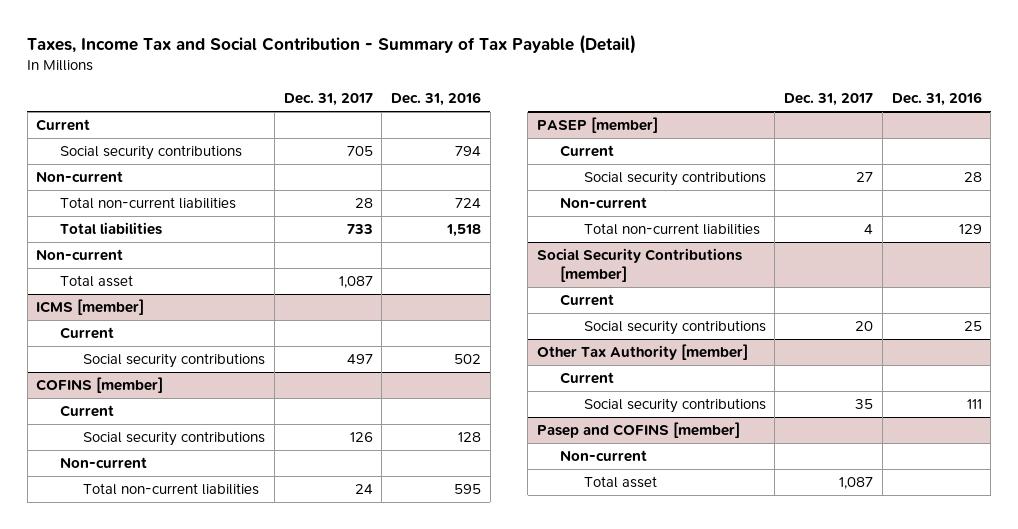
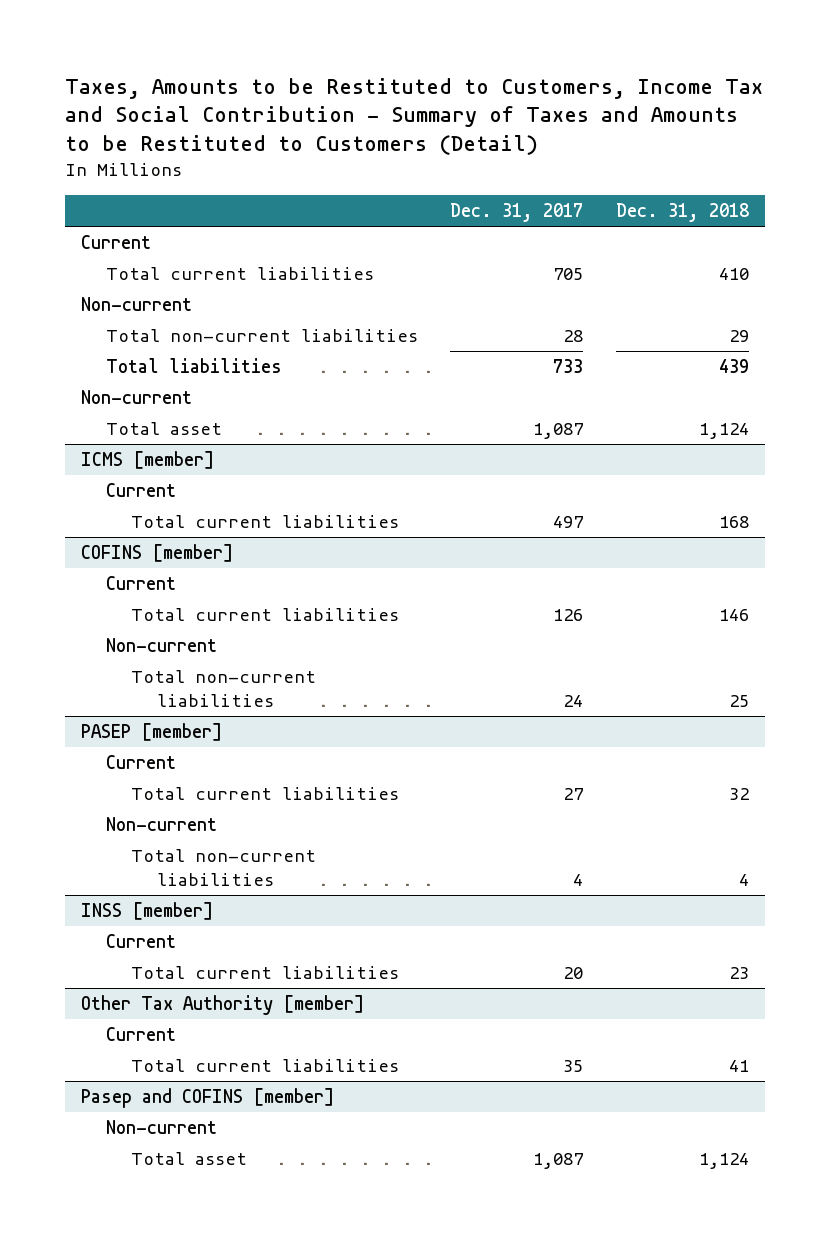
[27,34,637,55] Taxes, Income Tax and Social Contribution - Summary of Tax Payable (Detail) -> [64,77,763,156] Taxes, Amounts to be Restituted to Customers, Income Tax and Social Contribution - Summary of Taxes and Amounts to be Restituted to Customers (Detail)
[391,92,482,107] Dec. 31, 2016 -> none
none -> [615,202,749,222] Dec. 31, 2018
[59,144,242,160] Social security contributions -> [106,267,375,281] Total current liabilities
[83,352,266,368] Social security contributions -> [131,515,400,529] Total current liabilities
[83,430,266,446] Social security contributions -> [131,608,400,622] Total current liabilities
[583,170,766,186] Social security contributions -> [131,787,400,801] Total current liabilities
[536,247,742,282] Social Security Contributions [member] -> none
none -> [80,902,213,921] INSS [member]
[583,319,766,335] Social security contributions -> [131,966,400,980] Total current liabilities
[583,397,766,413] Social security contributions -> [131,1059,400,1073] Total current liabilities

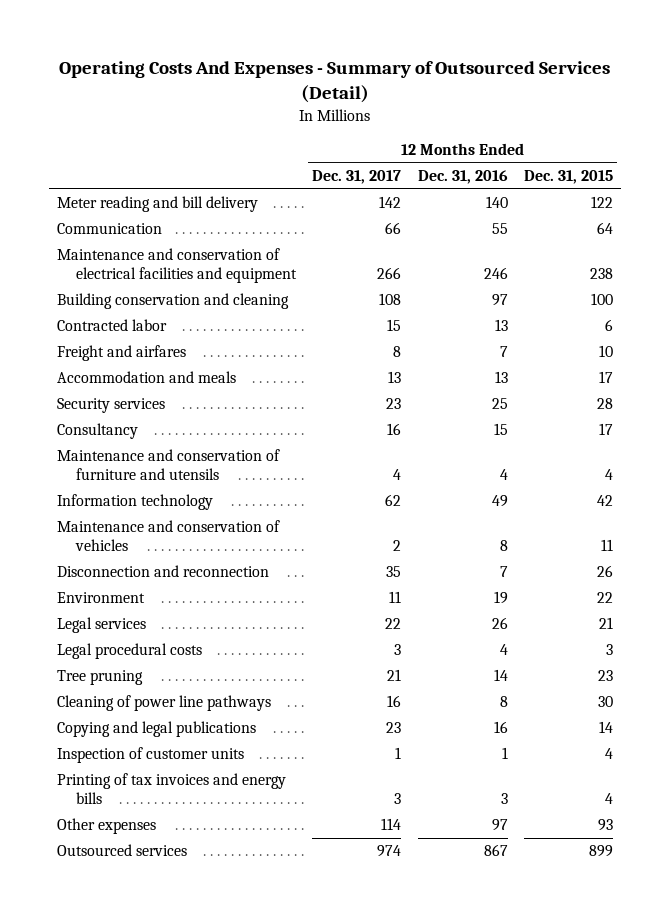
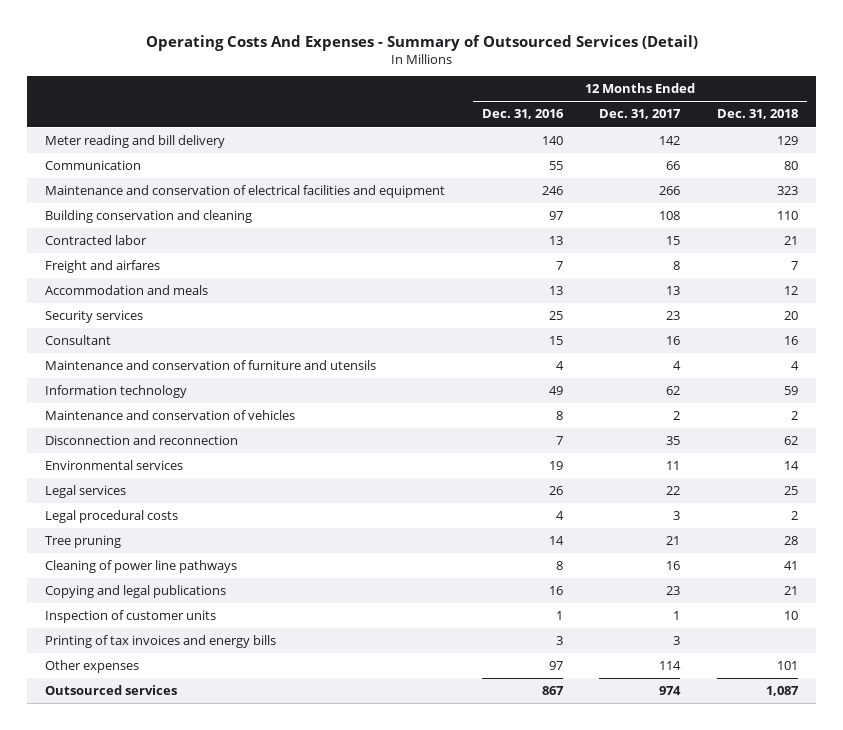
[524,170,614,185] Dec. 31, 2015 -> none
none -> [717,109,799,120] Dec. 31, 2018
[57,423,139,440] Consultancy -> [45,335,112,346] Consultant
[57,592,146,604] Environment -> [45,460,184,471] Environmental services

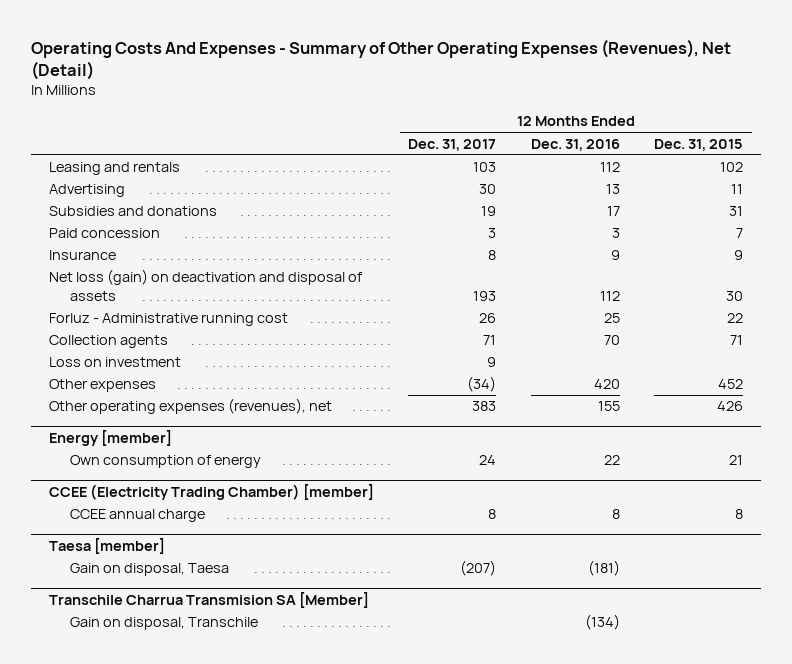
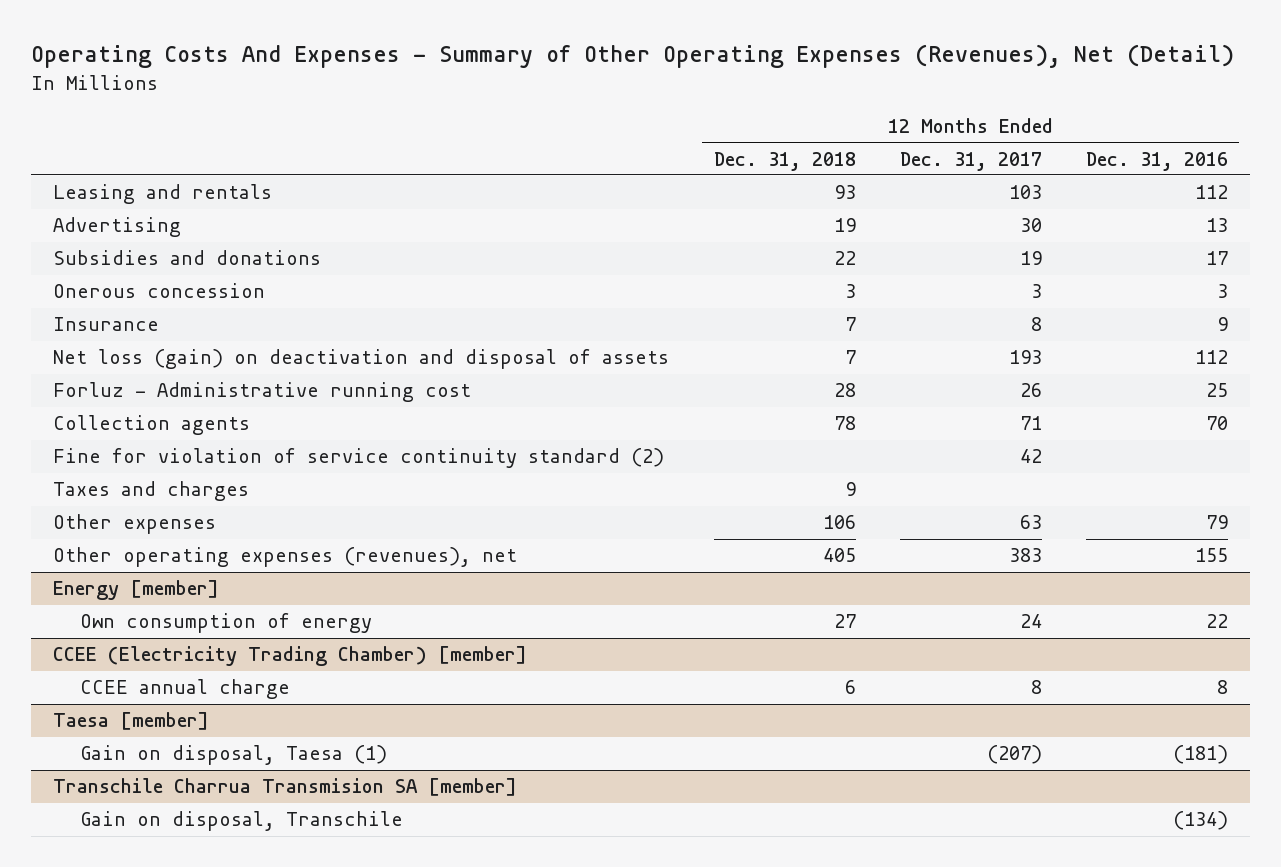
[654,138,744,151] Dec. 31, 2015 -> none
none -> [713,151,856,171] Dec. 31, 2018
[48,228,160,239] Paid concession -> none
none -> [53,283,266,299] Onerous concession
[48,357,181,368] Loss on investment -> none
none -> [53,448,665,469] Fine for violation of service continuity standard (2)
none -> [53,481,250,502] Taxes and charges
[467,376,497,393] (34) -> [1019,515,1042,530] 63
[593,379,620,390] 420 -> [1206,515,1229,530] 79
[70,563,230,577] Gain on disposal, Taesa -> [80,745,388,766] Gain on disposal, Taesa (1)
[48,591,369,608] Transchile Charrua Transmision SA [Member] -> [53,778,518,797] Transchile Charrua Transmision SA [member]

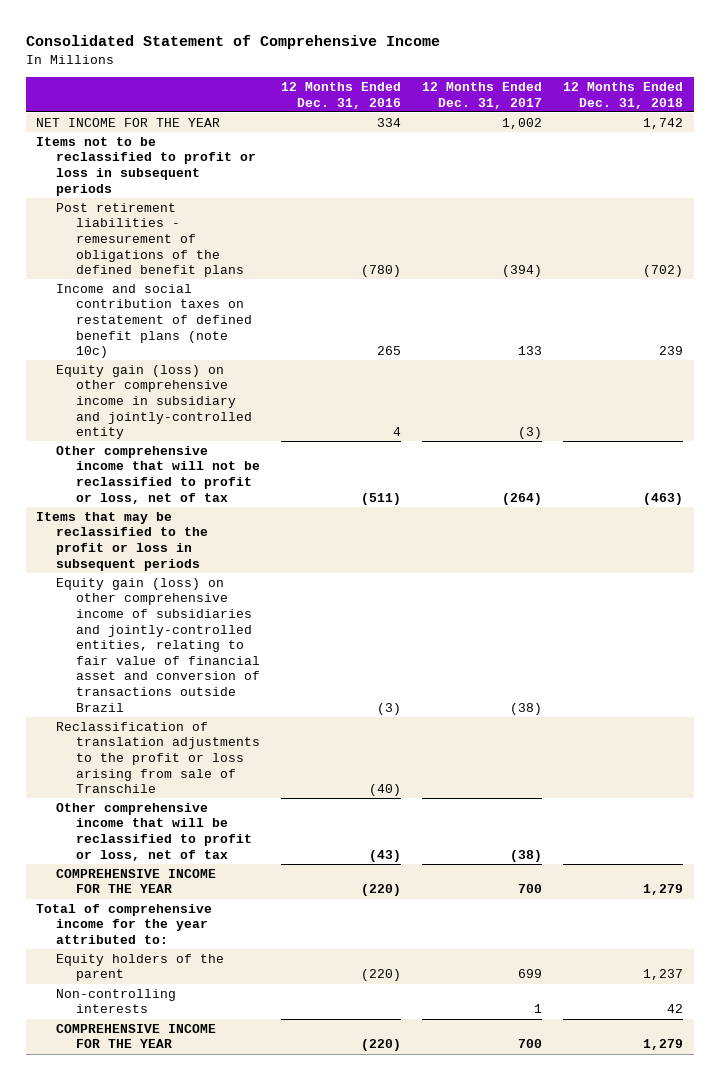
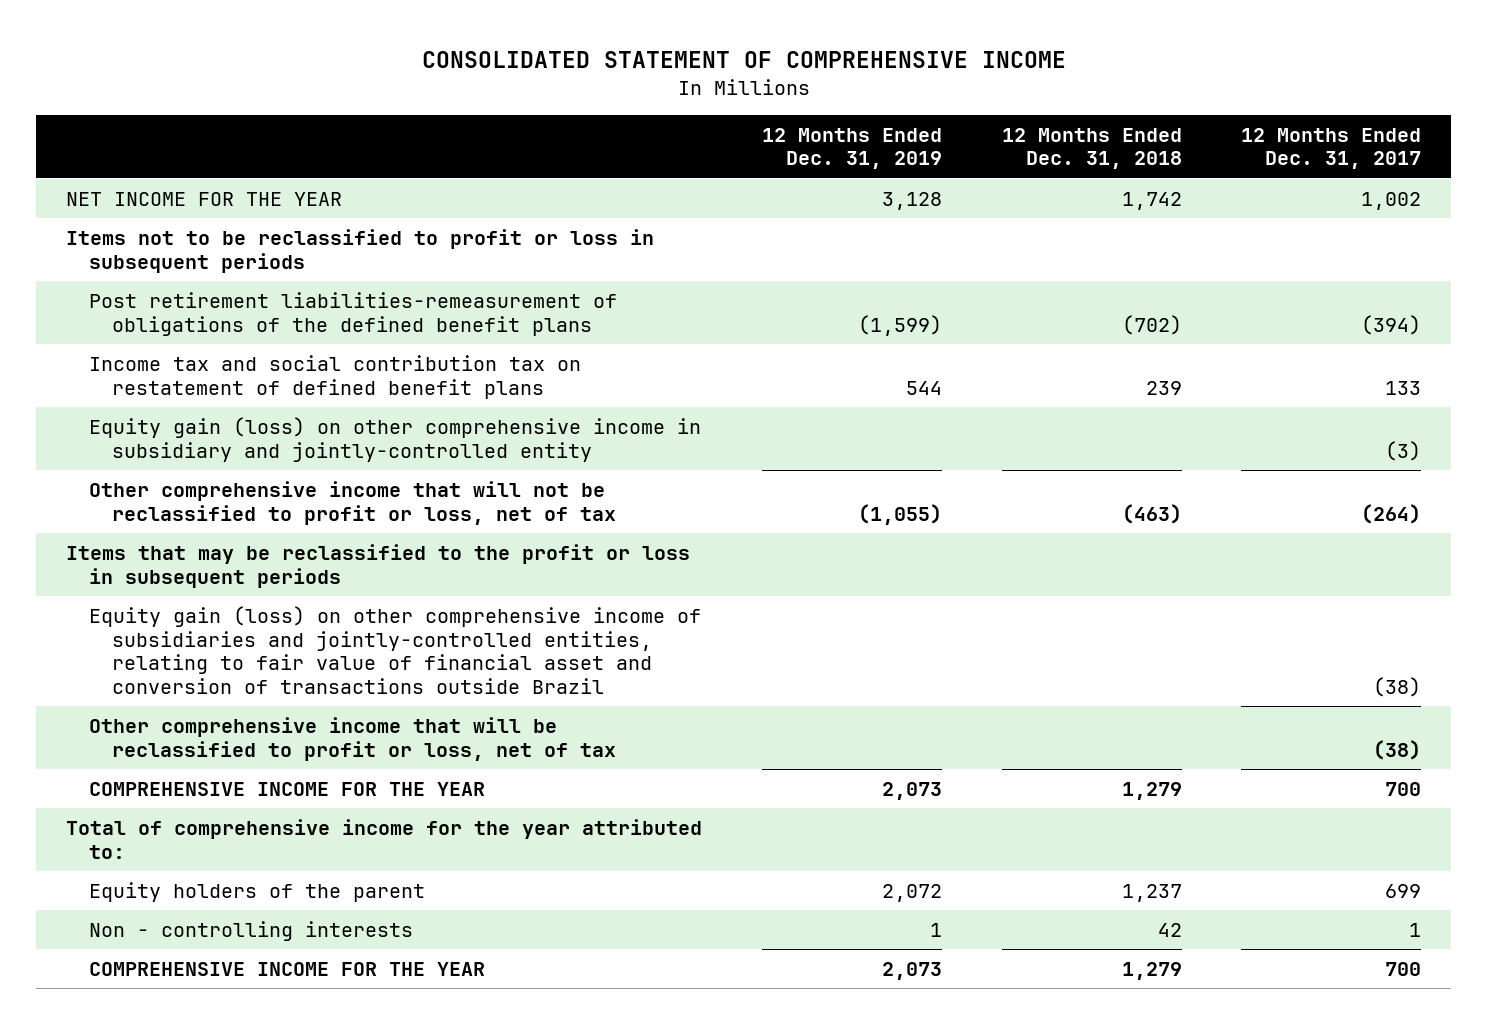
[25,35,440,50] Consolidated Statement of Comprehensive Income -> [421,50,1066,68] CONSOLIDATED STATEMENT OF COMPREHENSIVE INCOME
[280,82,401,109] 12 Months Ended Dec. 31, 2016 -> none
none -> [761,127,942,170] 12 Months Ended Dec. 31, 2019
[56,202,244,278] Post retirement liabilities - remesurement of obligations of the defined benefit plans -> [89,291,618,336] Post retirement liabilities-remeasurement of obligations of the defined benefit plans
[56,283,252,359] Income and social contribution taxes on restatement of defined benefit plans (note 10c) -> [89,354,582,399] Income tax and social contribution tax on restatement of defined benefit plans
[56,721,260,794] Reclassification of translation adjustments to the profit or loss arising from sale of Transchile -> none
[56,988,177,1014] Non-controlling interests -> [89,920,414,941] Non - controlling interests

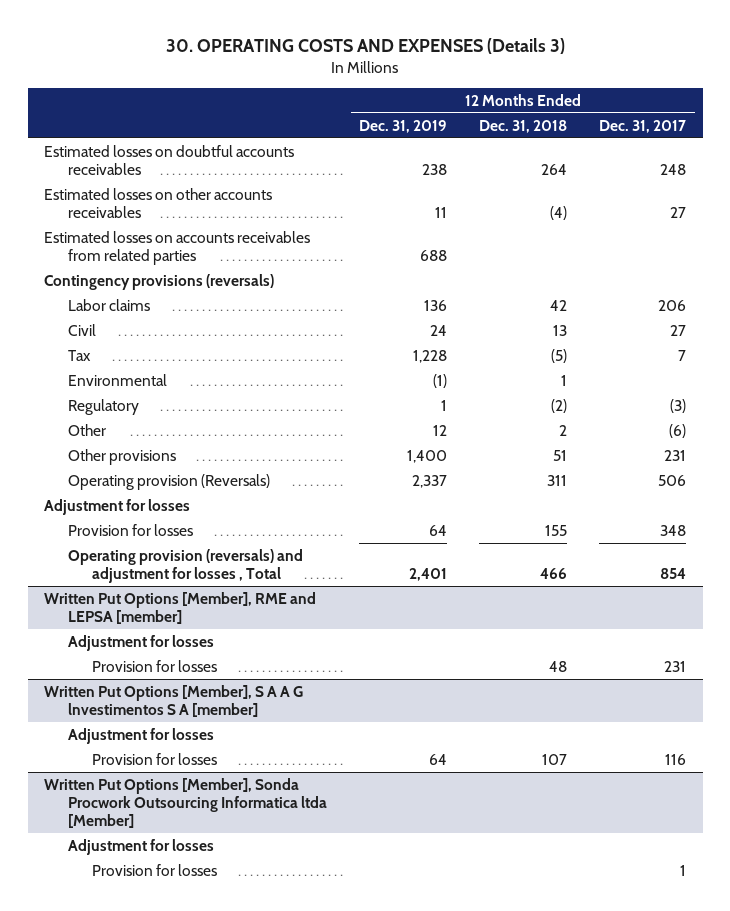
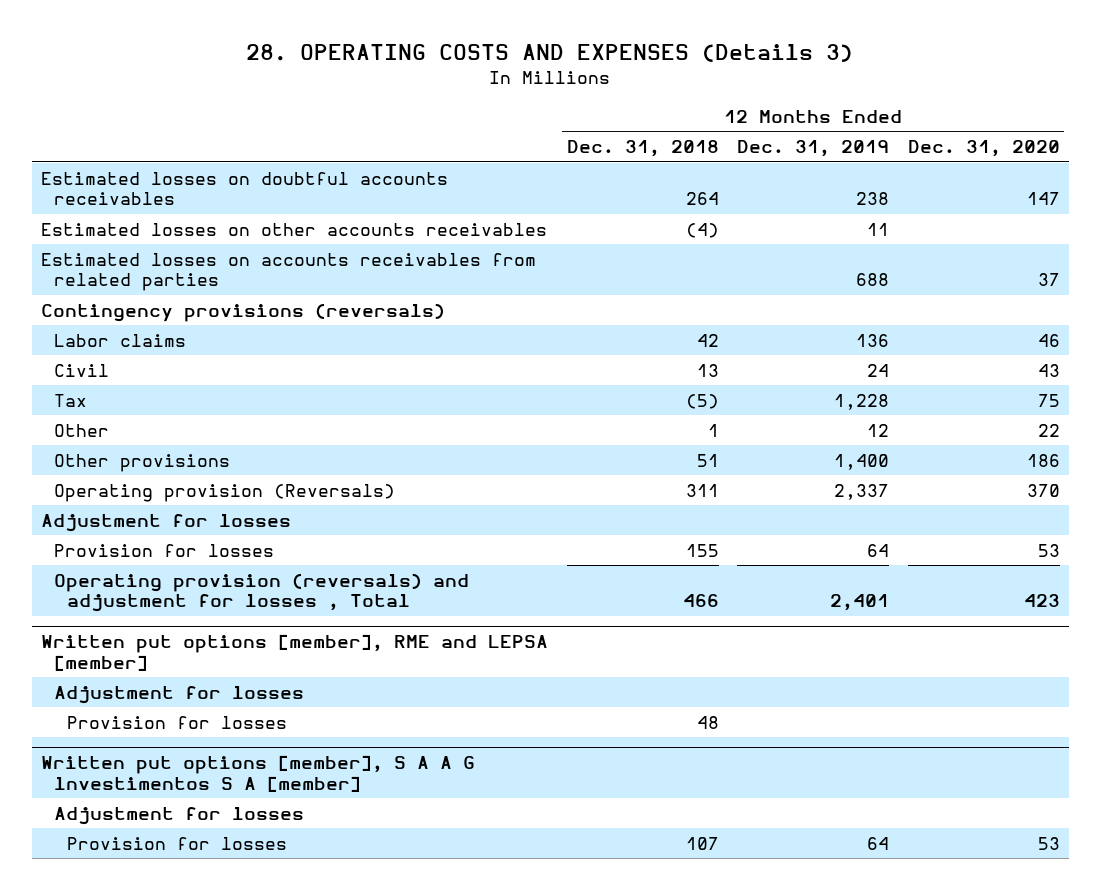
[166,37,566,54] 30. OPERATING COSTS AND EXPENSES (Details 3) -> [246,43,854,62] 28. OPERATING COSTS AND EXPENSES (Details 3)
[599,119,687,133] Dec. 31, 2017 -> none
none -> [907,140,1060,158] Dec. 31, 2020
[67,373,167,386] Environmental -> none
[67,398,139,415] Regulatory -> none
[559,424,568,436] 2 -> [707,423,719,437] 1
[43,591,316,625] Written Put Options [Member], RME and LEPSA [member] -> [41,634,549,671] Written put options [member], RME and LEPSA [member]
[43,684,303,718] Written Put Options [Member], S A A G lnvestimentos S A [member] -> [41,755,476,792] Written put options [member], S A A G lnvestimentos S A [member]
[43,777,327,829] Written Put Options [Member], Sonda Procwork Outsourcing Informatica ltda [Member] -> none
[67,838,214,855] Adjustment for losses -> none
[91,863,217,876] Provision for losses -> none

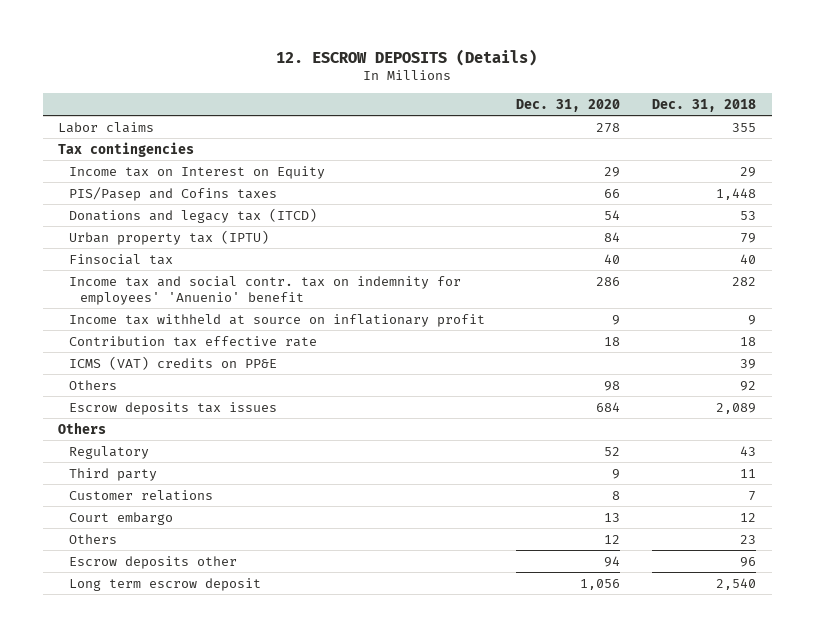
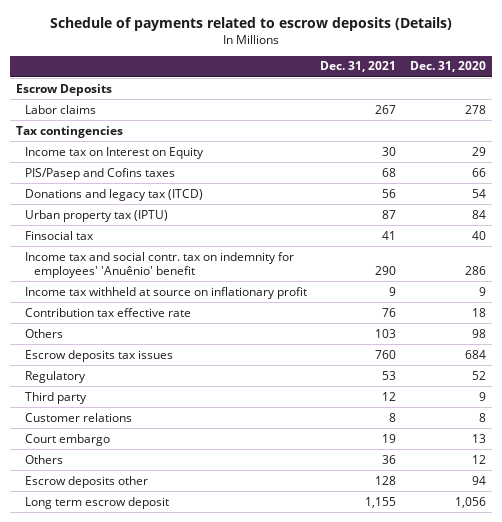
[276,48,538,66] 12. ESCROW DEPOSITS (Details) -> [49,16,452,31] Schedule of payments related to escrow deposits (Details)
[651,98,756,112] Dec. 31, 2018 -> none
none -> [320,61,397,73] Dec. 31, 2021
none -> [16,83,113,96] Escrow Deposits
[69,275,462,305] Income tax and social contr. tax on indemnity for employees' 'Anuenio' benefit -> [25,251,295,278] Income tax and social contr. tax on indemnity for employees' 'Anuênio' benefit
[69,355,278,370] ICMS (VAT) credits on PP&E -> none
[58,421,107,434] Others -> none

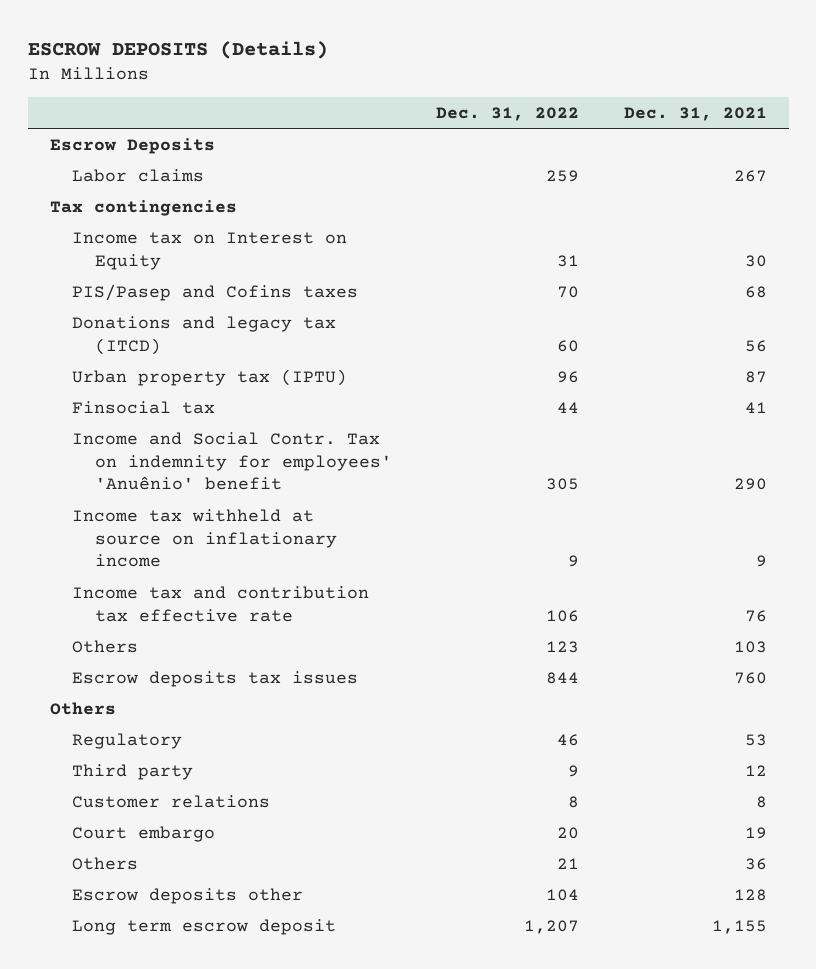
[49,16,452,31] Schedule of payments related to escrow deposits (Details) -> [27,41,328,60] ESCROW DEPOSITS (Details)
[409,61,486,73] Dec. 31, 2020 -> none
none -> [436,106,580,121] Dec. 31, 2022
[25,251,295,278] Income tax and social contr. tax on indemnity for employees' 'Anuênio' benefit -> [72,431,392,491] Income and Social Contr. Tax on indemnity for employees' 'Anuênio' benefit
[25,286,308,299] Income tax withheld at source on inflationary profit -> [72,508,337,568] Income tax withheld at source on inflationary income
[25,307,192,317] Contribution tax effective rate -> [72,585,370,622] Income tax and contribution tax effective rate
none -> [49,701,116,715] Others

